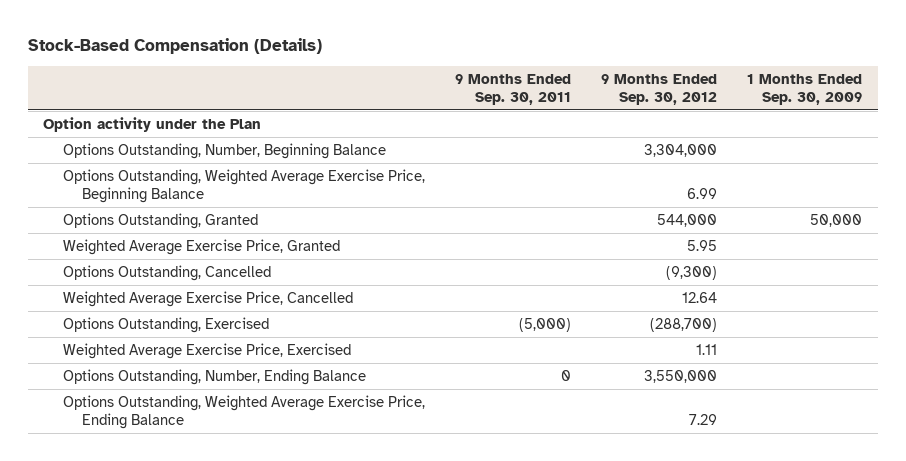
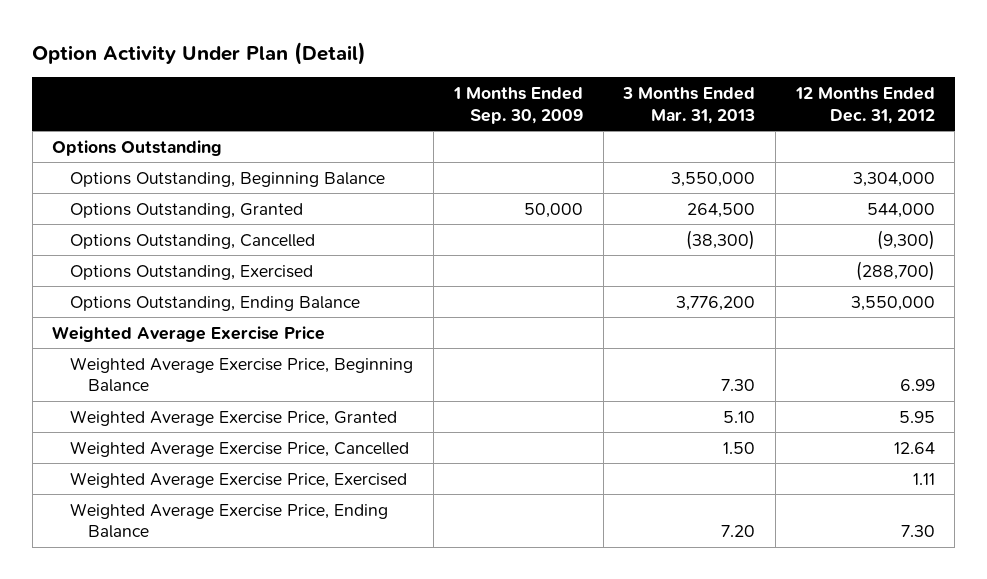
[28,37,323,54] Stock-Based Compensation (Details) -> [32,41,367,65] Option Activity Under Plan (Detail)
[454,73,571,105] 9 Months Ended Sep. 30, 2011 -> none
[601,73,718,105] 9 Months Ended Sep. 30, 2012 -> none
none -> [622,86,756,124] 3 Months Ended Mar. 31, 2013
none -> [794,86,935,124] 12 Months Ended Dec. 31, 2012
[62,169,425,204] Options Outstanding, Weighted Average Exercise Price, Beginning Balance -> none
[43,117,262,133] Option activity under the Plan -> [52,139,223,156] Options Outstanding
[62,143,386,160] Options Outstanding, Number, Beginning Balance -> [70,171,386,187] Options Outstanding, Beginning Balance
none -> [70,295,361,311] Options Outstanding, Ending Balance
none -> [52,325,326,342] Weighted Average Exercise Price
none -> [70,356,414,393] Weighted Average Exercise Price, Beginning Balance
[62,239,340,256] Weighted Average Exercise Price, Granted -> [70,409,398,426] Weighted Average Exercise Price, Granted
[62,291,353,308] Weighted Average Exercise Price, Cancelled -> [70,440,410,457] Weighted Average Exercise Price, Cancelled
[62,369,366,386] Options Outstanding, Number, Ending Balance -> none
[62,395,425,430] Options Outstanding, Weighted Average Exercise Price, Ending Balance -> [70,502,389,539] Weighted Average Exercise Price, Ending Balance

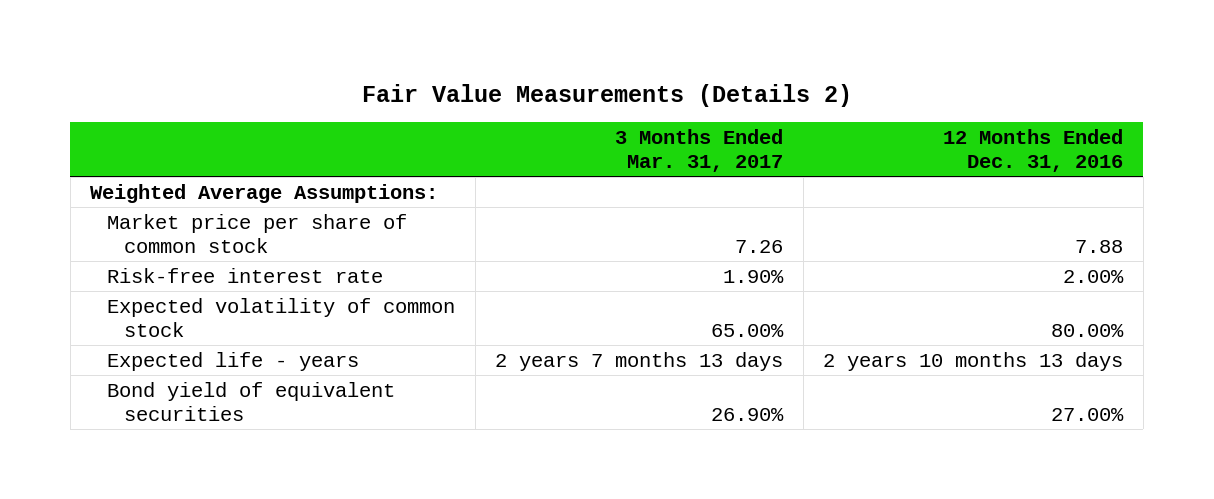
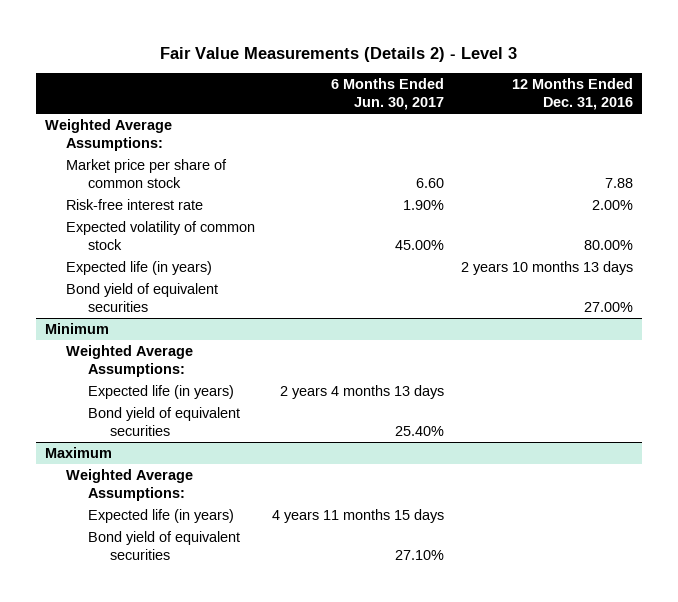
[361,83,852,107] Fair Value Measurements (Details 2) -> [159,46,517,62] Fair Value Measurements (Details 2) - Level 3
[615,128,784,173] 3 Months Ended Mar. 31, 2017 -> none
none -> [331,78,445,111] 6 Months Ended Jun. 30, 2017
[107,351,360,371] Expected life - years -> [66,260,213,275] Expected life (in years)
none -> [44,322,109,334] Minimum
none -> [66,344,194,377] Weighted Average Assumptions:
none -> [88,384,235,399] Expected life (in years)
none -> [88,406,241,436] Bond yield of equivalent securities
none -> [44,446,112,458] Maximum
none -> [66,468,194,501] Weighted Average Assumptions:
none -> [88,508,235,523] Expected life (in years)
none -> [88,530,241,560] Bond yield of equivalent securities

